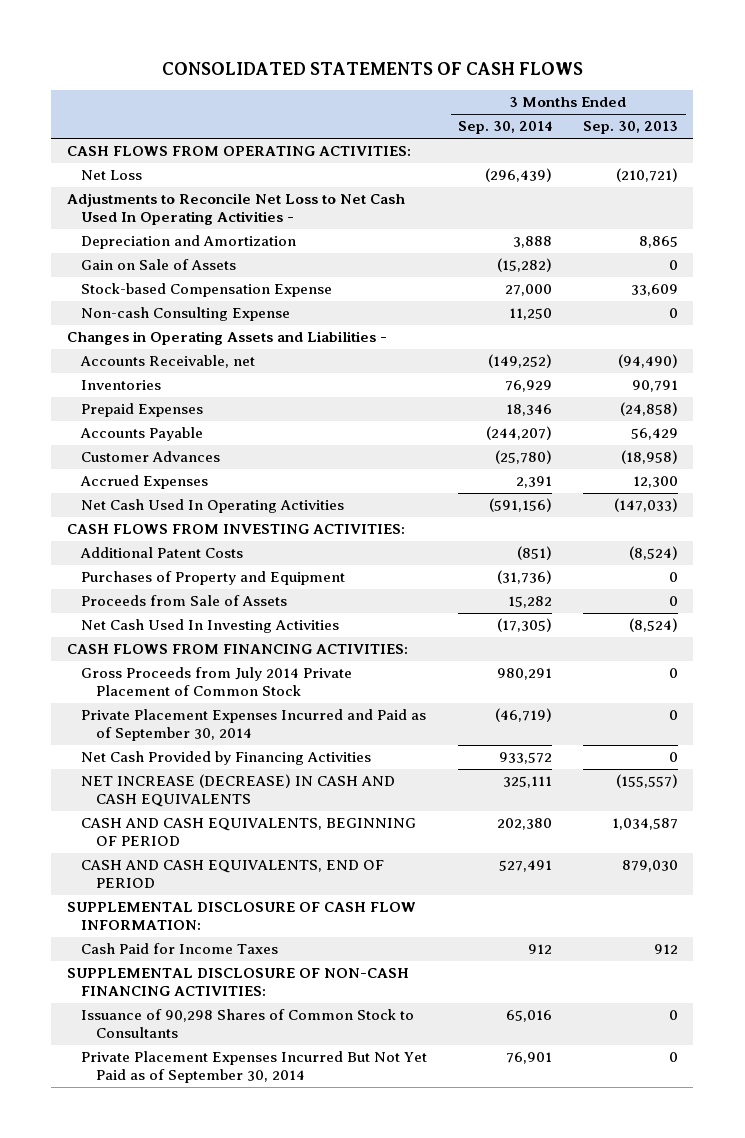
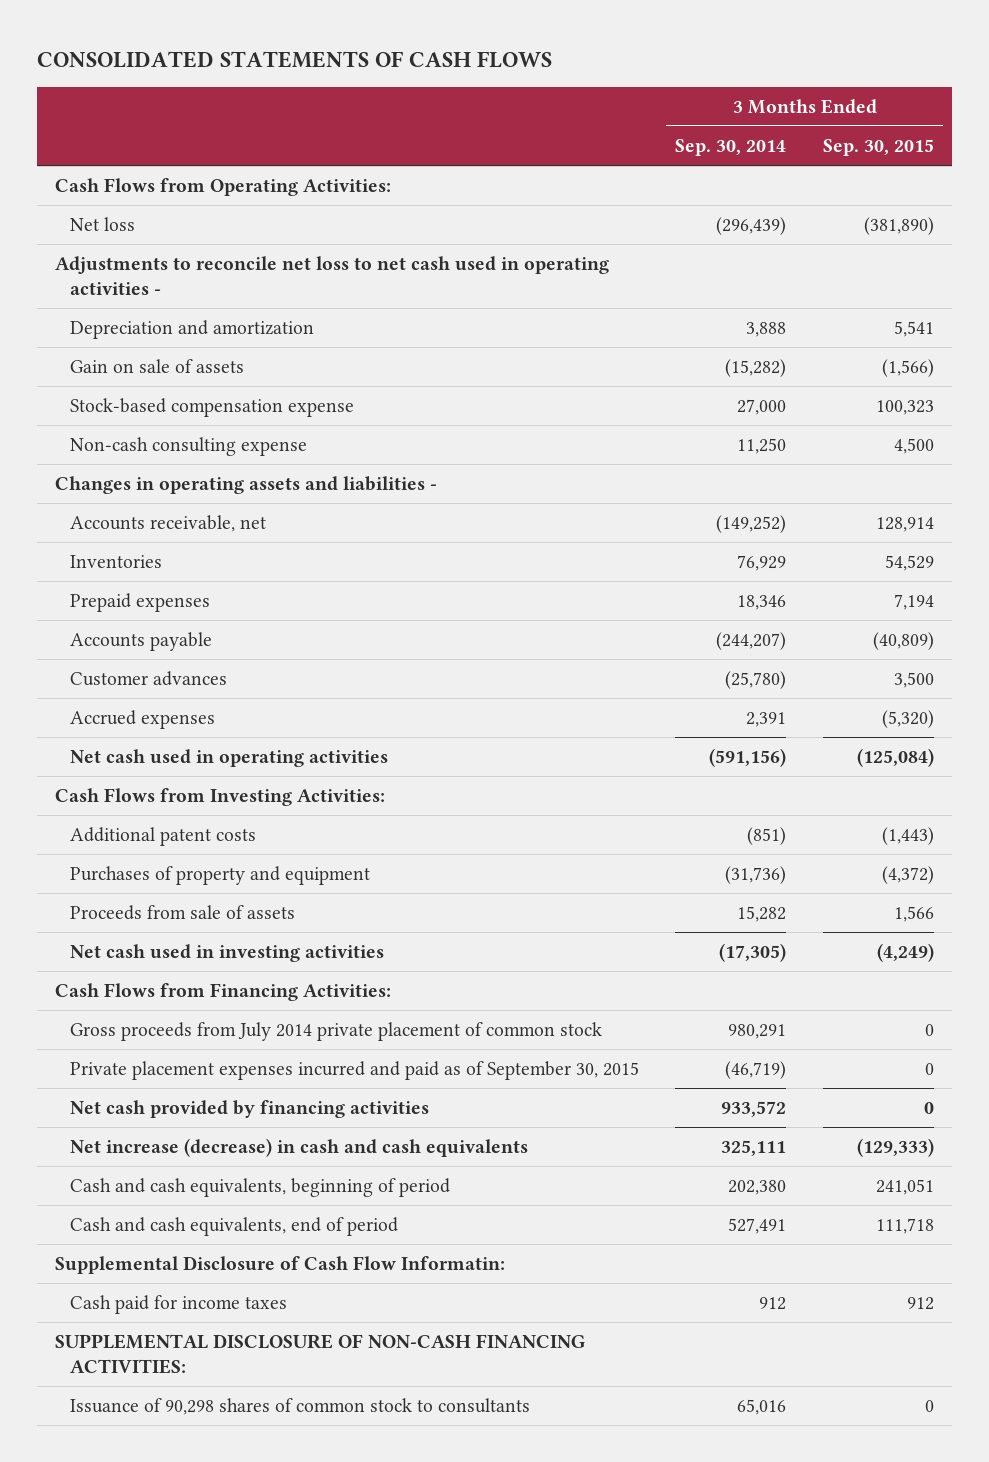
[583,121,679,135] Sep. 30, 2013 -> none
none -> [822,138,934,156] Sep. 30, 2015
[66,146,411,157] CASH FLOWS FROM OPERATING ACTIVITIES: -> [54,177,391,196] Cash Flows from Operating Activities:
[81,170,143,181] Net Loss -> [69,216,135,231] Net loss
[66,193,405,226] Adjustments to Reconcile Net Loss to Net Cash Used In Operating Activities - -> [54,255,609,295] Adjustments to reconcile net loss to net cash used in operating activities -
[81,235,297,250] Depreciation and Amortization -> [69,319,314,339] Depreciation and amortization
[81,259,237,271] Gain on Sale of Assets -> [69,358,244,373] Gain on sale of assets
[81,283,333,298] Stock-based Compensation Expense -> [69,397,354,417] Stock-based compensation expense
[81,307,291,322] Non-cash Consulting Expense -> [69,436,307,456] Non-cash consulting expense
[66,331,387,346] Changes in Operating Assets and Liabilities - -> [54,475,437,494] Changes in operating assets and liabilities -
[80,355,256,369] Accounts Receivable, net -> [69,514,266,532] Accounts receivable, net
[81,403,204,418] Prepaid Expenses -> [69,592,210,612] Prepaid expenses
[80,427,204,442] Accounts Payable -> [69,631,212,651] Accounts payable
[81,451,221,463] Customer Advances -> [69,670,227,686] Customer advances
[80,475,209,490] Accrued Expenses -> [69,709,215,729] Accrued expenses
[81,499,345,514] Net Cash Used In Operating Activities -> [69,748,388,767] Net cash used in operating activities
[66,524,405,535] CASH FLOWS FROM INVESTING ACTIVITIES: -> [54,787,385,806] Cash Flows from Investing Activities:
[80,547,244,559] Additional Patent Costs -> [69,826,256,846] Additional patent costs
[81,571,346,586] Purchases of Property and Equipment -> [69,865,370,885] Purchases of property and equipment
[81,595,288,607] Proceeds from Sale of Assets -> [69,904,295,920] Proceeds from sale of assets
[81,619,340,634] Net Cash Used In Investing Activities -> [69,943,384,962] Net cash used in investing activities
[66,644,408,655] CASH FLOWS FROM FINANCING ACTIVITIES: -> [54,982,391,1001] Cash Flows from Financing Activities:
[81,667,353,697] Gross Proceeds from July 2014 Private Placement of Common Stock -> [69,1021,602,1041] Gross proceeds from July 2014 private placement of common stock
[81,709,427,742] Private Placement Expenses Incurred and Paid as of September 30, 2014 -> [69,1060,639,1080] Private placement expenses incurred and paid as of September 30, 2015
[81,751,372,766] Net Cash Provided by Financing Activities -> [69,1099,429,1118] Net cash provided by financing activities
[81,774,396,808] NET INCREASE (DECREASE) IN CASH AND CASH EQUIVALENTS -> [69,1137,528,1157] Net increase (decrease) in cash and cash equivalents
[81,818,417,847] CASH AND CASH EQUIVALENTS, BEGINNING OF PERIOD -> [69,1177,450,1197] Cash and cash equivalents, beginning of period
[81,860,385,889] CASH AND CASH EQUIVALENTS, END OF PERIOD -> [69,1216,398,1236] Cash and cash equivalents, end of period
[66,902,416,931] SUPPLEMENTAL DISCLOSURE OF CASH FLOW INFORMATION: -> [54,1255,505,1274] Supplemental Disclosure of Cash Flow Informatin:
[81,943,279,955] Cash Paid for Income Taxes -> [69,1294,287,1314] Cash paid for income taxes
[81,1051,428,1084] Private Placement Expenses Incurred But Not Yet Paid as of September 30, 2014 -> none
[81,1009,415,1039] Issuance of 90,298 Shares of Common Stock to Consultants -> [69,1397,530,1415] Issuance of 90,298 shares of common stock to consultants

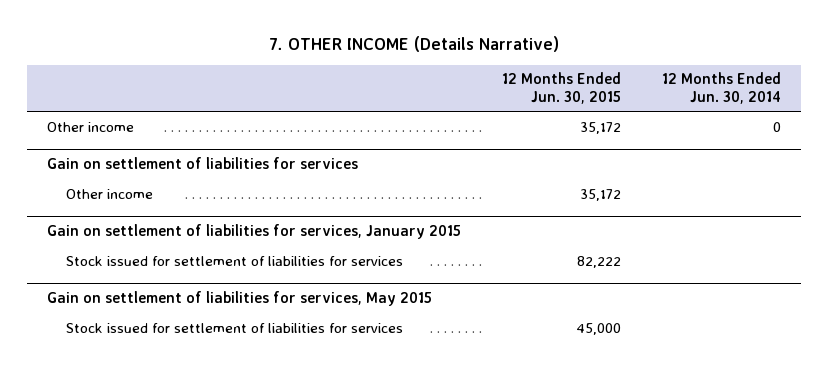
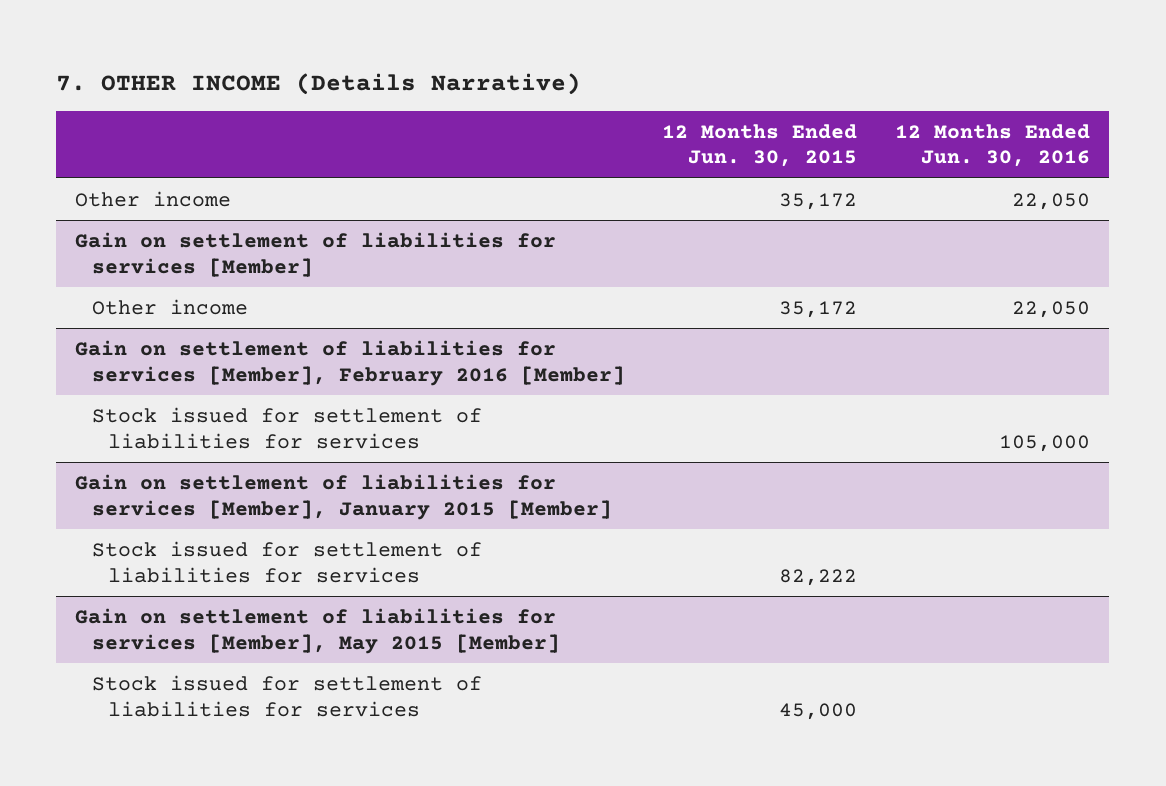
[661,72,781,104] 12 Months Ended Jun. 30, 2014 -> none
none -> [895,123,1091,168] 12 Months Ended Jun. 30, 2016
[47,157,359,170] Gain on settlement of liabilities for services -> [75,231,557,277] Gain on settlement of liabilities for services [Member]
none -> [75,339,625,386] Gain on settlement of liabilities for services [Member], February 2016 [Member]
none -> [91,406,482,449] Stock issued for settlement of liabilities for services
[47,224,462,240] Gain on settlement of liabilities for services, January 2015 -> [75,473,612,520] Gain on settlement of liabilities for services [Member], January 2015 [Member]
[47,291,433,307] Gain on settlement of liabilities for services, May 2015 -> [75,607,560,654] Gain on settlement of liabilities for services [Member], May 2015 [Member]

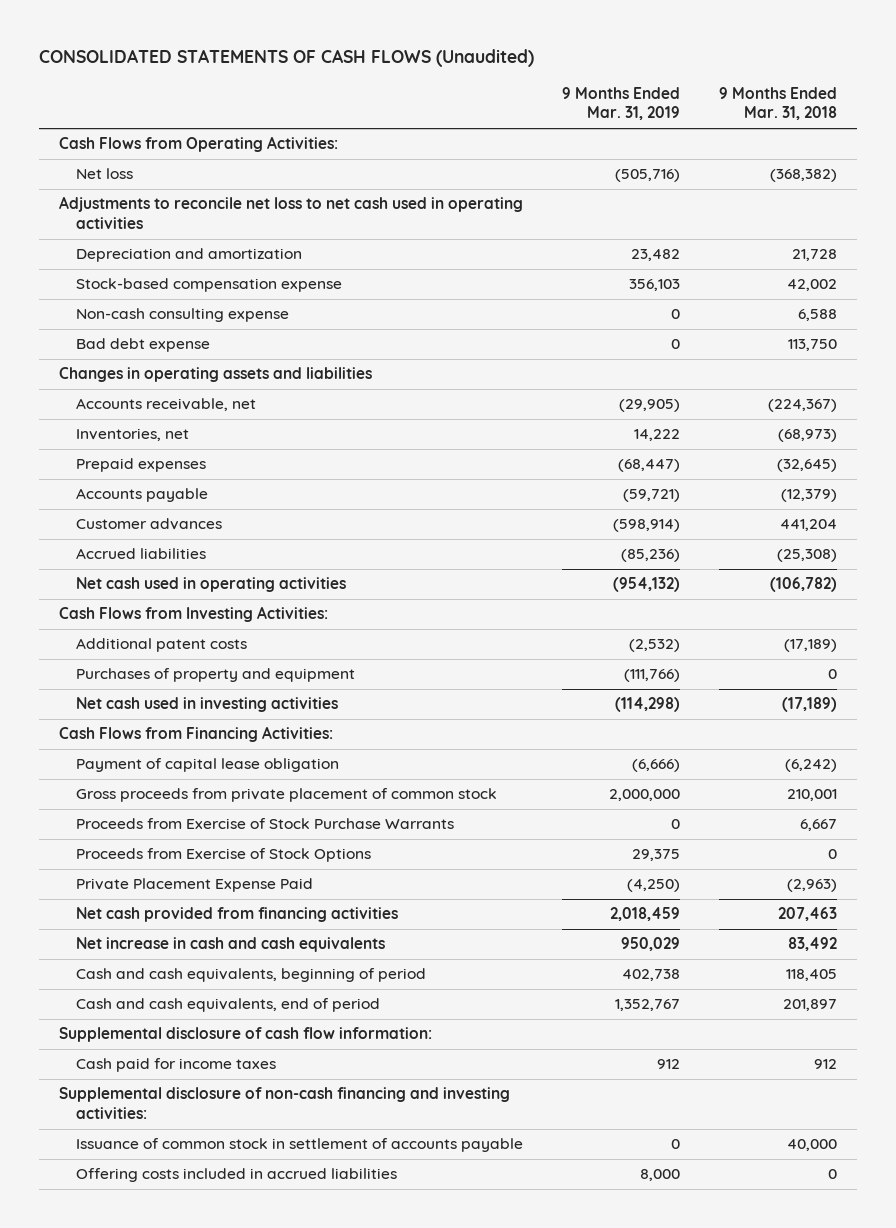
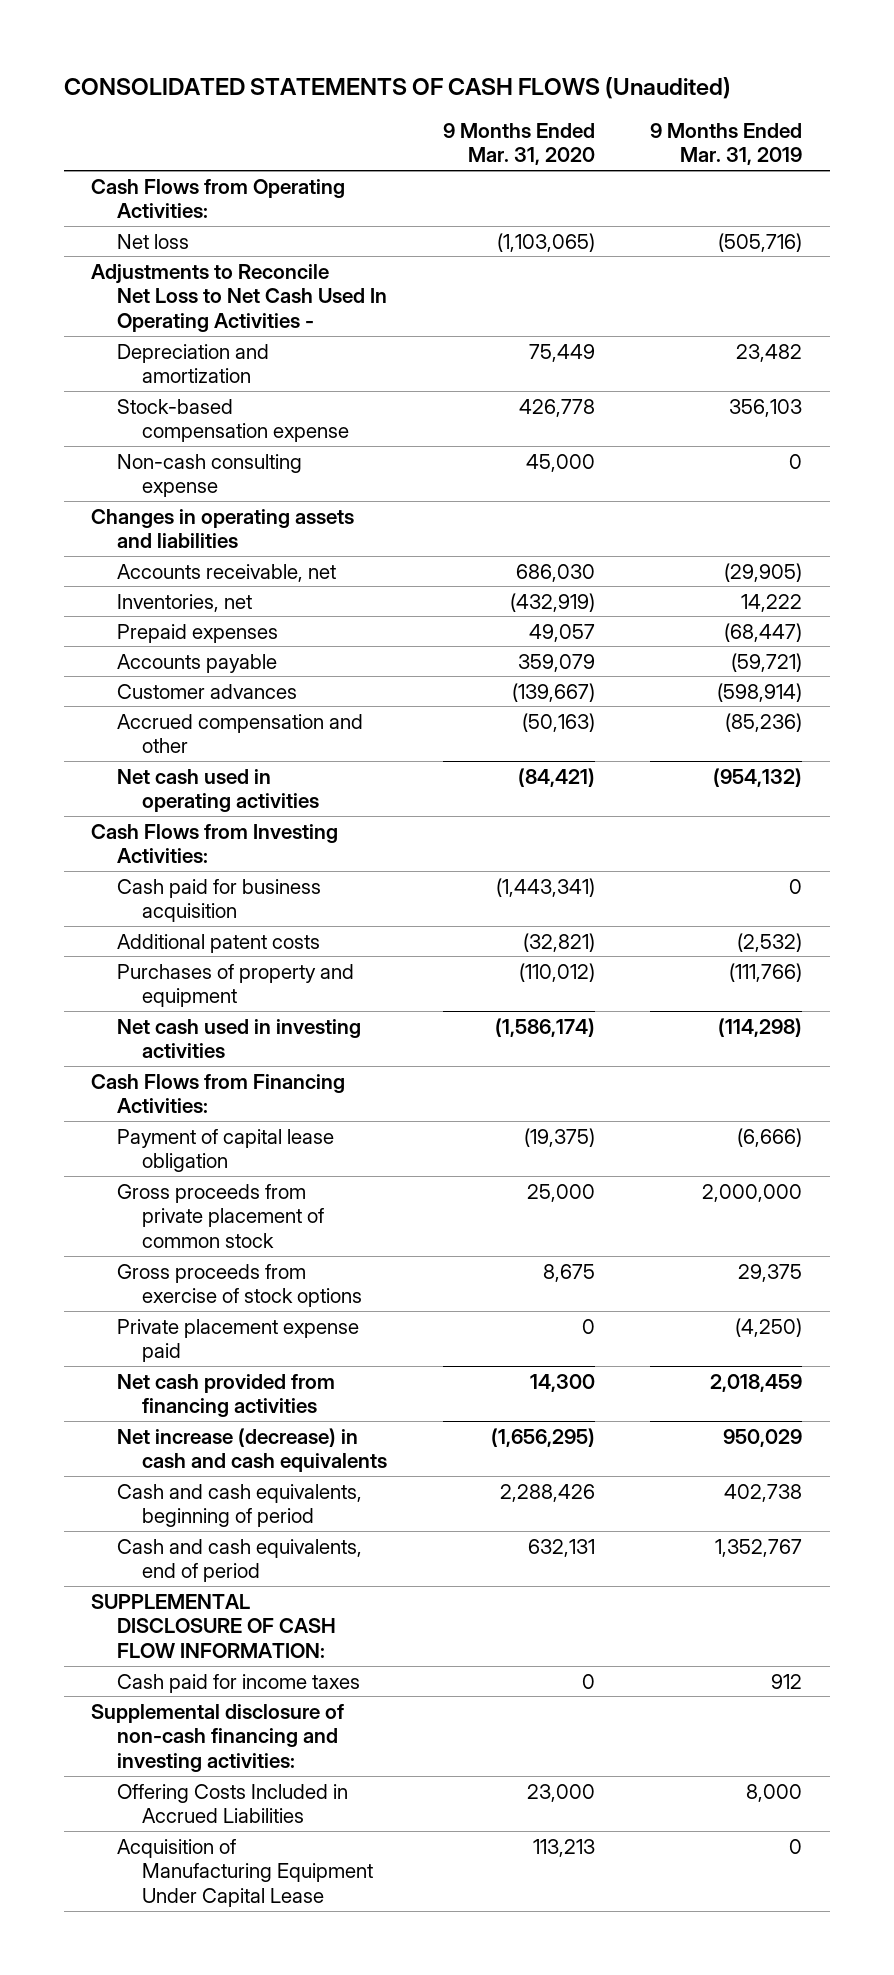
[719,86,838,121] 9 Months Ended Mar. 31, 2018 -> none
none -> [442,122,595,166] 9 Months Ended Mar. 31, 2020
[58,196,523,230] Adjustments to reconcile net loss to net cash used in operating activities -> [91,263,387,332] Adjustments to Reconcile Net Loss to Net Cash Used In Operating Activities -
[75,338,210,353] Bad debt expense -> none
[75,548,206,560] Accrued liabilities -> [116,713,363,754] Accrued compensation and other
none -> [116,878,321,923] Cash paid for business acquisition
[75,818,454,830] Proceeds from Exercise of Stock Purchase Warrants -> none
[75,848,371,863] Proceeds from Exercise of Stock Options -> [116,1263,363,1308] Gross proceeds from exercise of stock options
[75,878,313,893] Private Placement Expense Paid -> [116,1318,359,1363] Private placement expense paid
[75,937,385,953] Net increase in cash and cash equivalents -> [116,1427,388,1473] Net increase (decrease) in cash and cash equivalents
[58,1027,432,1043] Supplemental disclosure of cash flow information: -> [91,1593,336,1658] SUPPLEMENTAL DISCLOSURE OF CASH FLOW INFORMATION:
[75,1138,523,1153] Issuance of common stock in settlement of accounts payable -> none
[75,1168,397,1183] Offering costs included in accrued liabilities -> [116,1783,348,1824] Offering Costs Included in Accrued Liabilities
none -> [116,1838,374,1907] Acquisition of Manufacturing Equipment Under Capital Lease

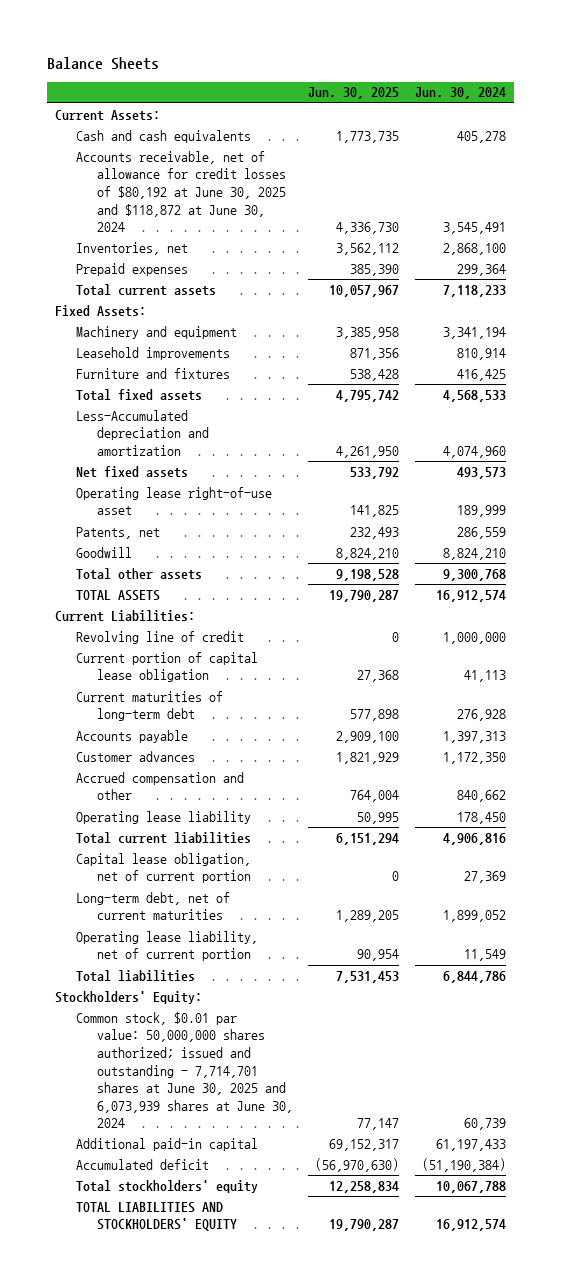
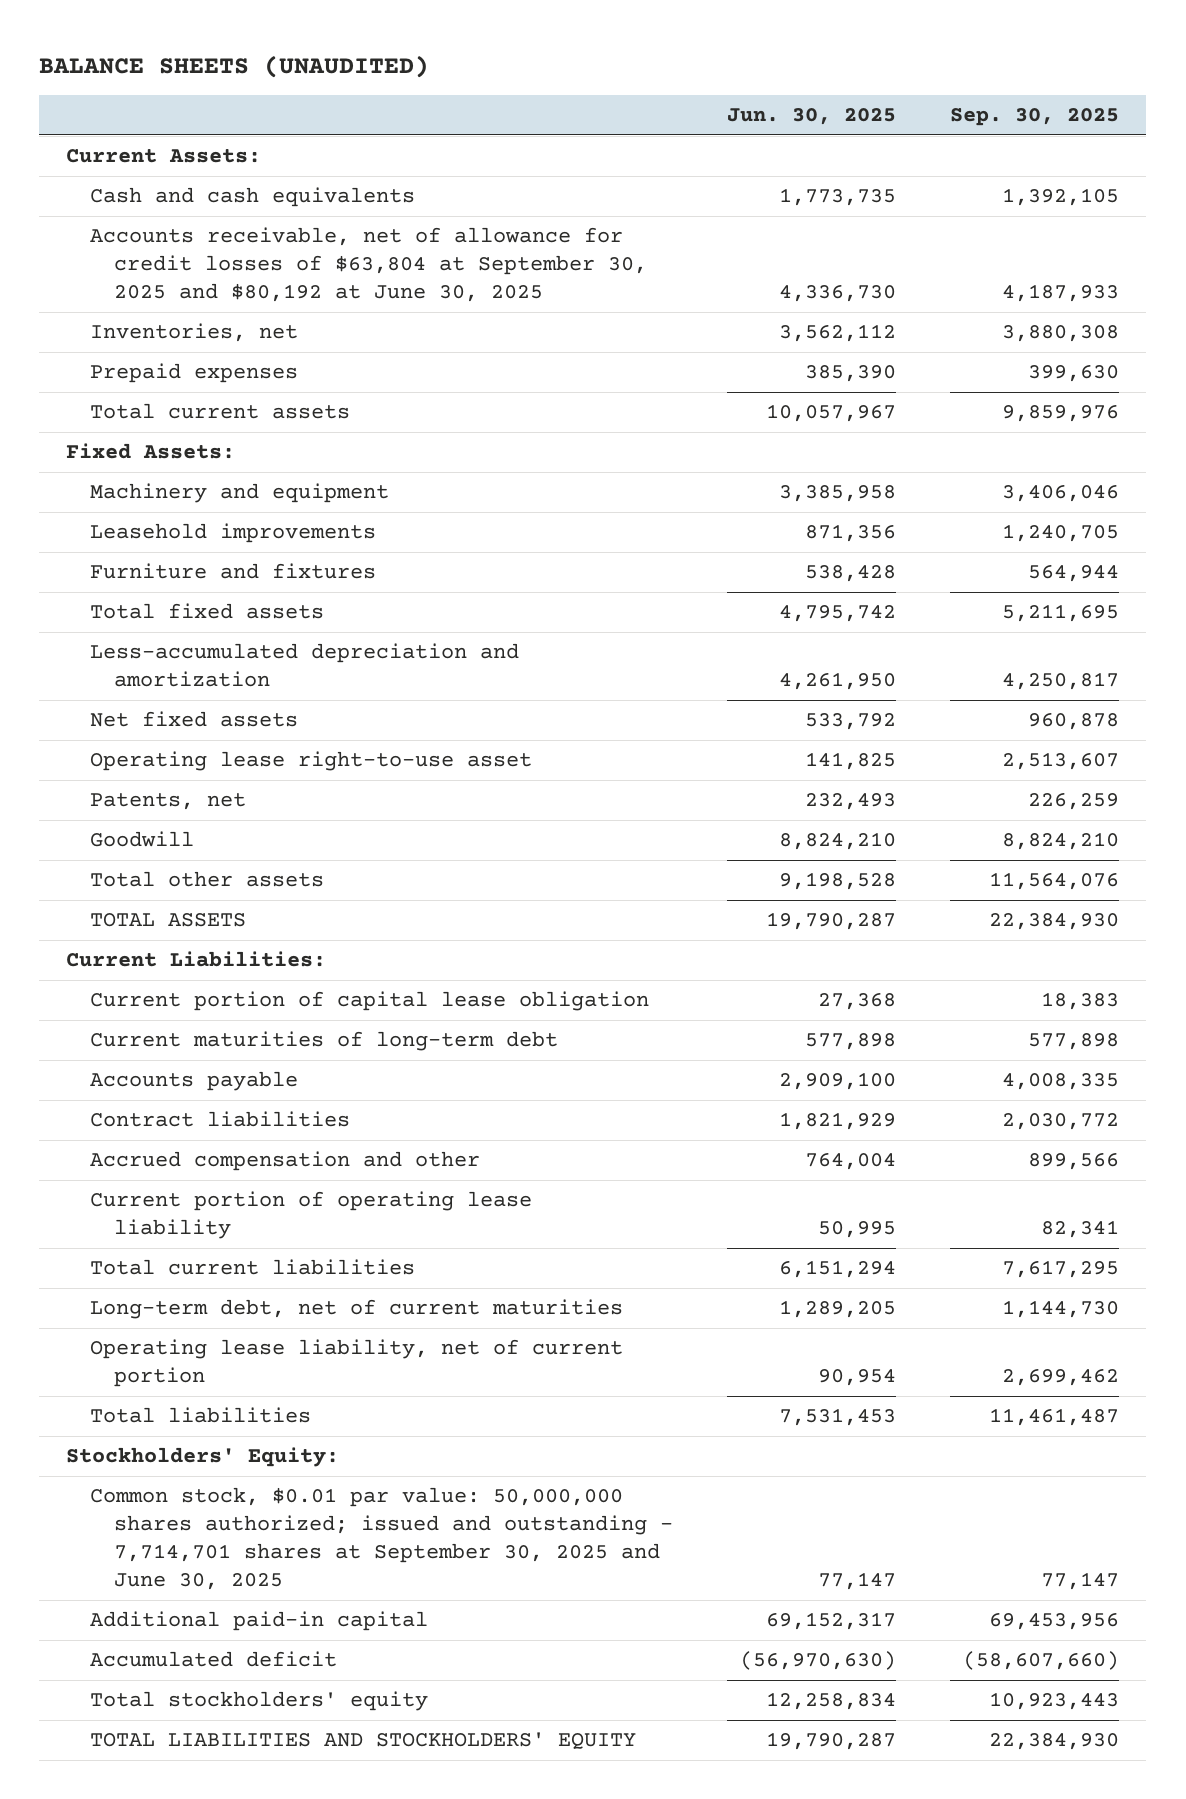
[46,56,159,70] Balance Sheets -> [39,55,430,79] BALANCE SHEETS (UNAUDITED)
[415,87,507,100] Jun. 30, 2024 -> none
none -> [950,108,1120,127] Sep. 30, 2025
[75,150,286,233] Accounts receivable, net of allowance for credit losses of $80,192 at June 30, 2025 and $118,872 at June 30, 2024 -> [90,227,648,303] Accounts receivable, net of allowance for credit losses of $63,804 at September 30, 2025 and $80,192 at June 30, 2025
[75,409,209,456] Less-Accumulated depreciation and amortization -> [90,643,520,688] Less-accumulated depreciation and amortization
[75,486,272,516] Operating lease right-of-use asset -> [90,751,533,772] Operating lease right-to-use asset
[75,630,244,644] Revolving line of credit -> none
[75,750,195,762] Customer advances -> [90,1111,351,1128] Contract liabilities
[75,810,251,824] Operating lease liability -> [90,1191,533,1240] Current portion of operating lease liability
[75,852,251,884] Capital lease obligation, net of current portion -> none
[75,1011,293,1129] Common stock, $0.01 par value: 50,000,000 shares authorized; issued and outstanding - 7,714,701 shares at June 30, 2025 and 6,073,939 shares at June 30, 2024 -> [90,1487,674,1591] Common stock, $0.01 par value: 50,000,000 shares authorized; issued and outstanding - 7,714,701 shares at September 30, 2025 and June 30, 2025

